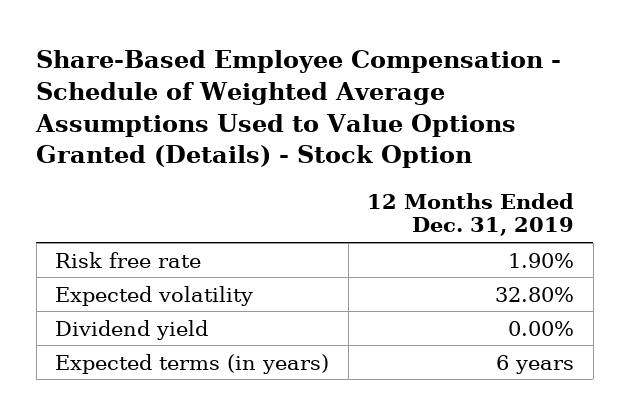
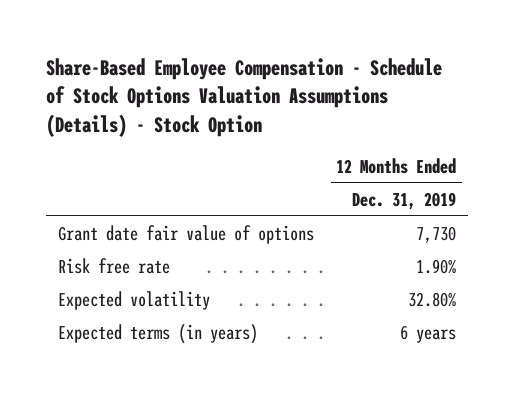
[35,49,562,169] Share-Based Employee Compensation - Schedule of Weighted Average Assumptions Used to Value Options Granted (Details) - Stock Option -> [46,57,443,137] Share-Based Employee Compensation - Schedule of Stock Options Valuation Assumptions (Details) - Stock Option
none -> [57,224,314,244] Grant date fair value of options
[55,319,209,340] Dividend yield -> none

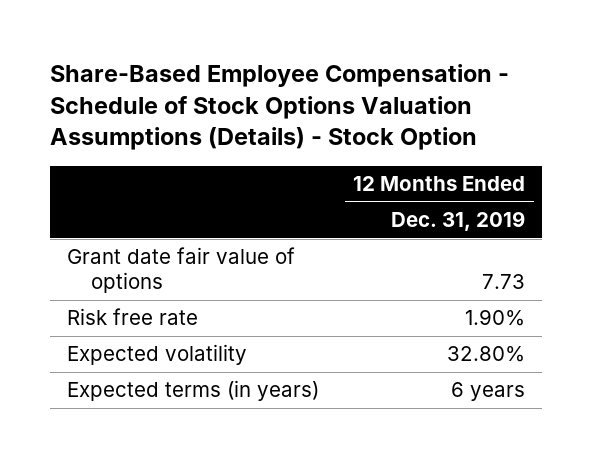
[416,225,457,243] 7,730 -> [482,274,526,290] 7.73

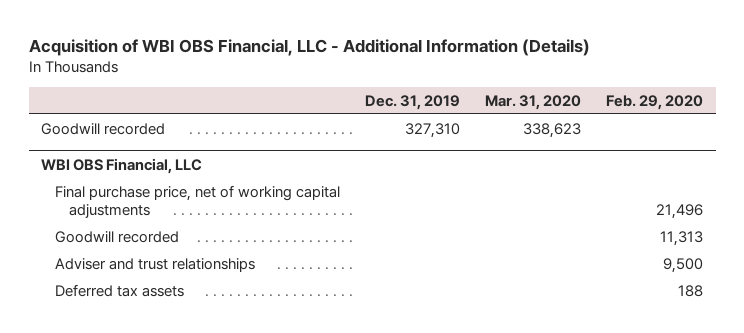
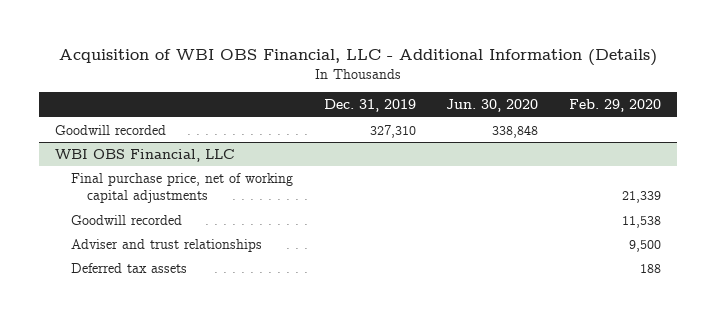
[485,94,582,110] Mar. 31, 2020 -> none
none -> [446,99,539,113] Jun. 30, 2020
[656,203,704,219] 21,496 -> [622,191,662,204] 21,339
[660,230,704,246] 11,313 -> [622,215,662,228] 11,538

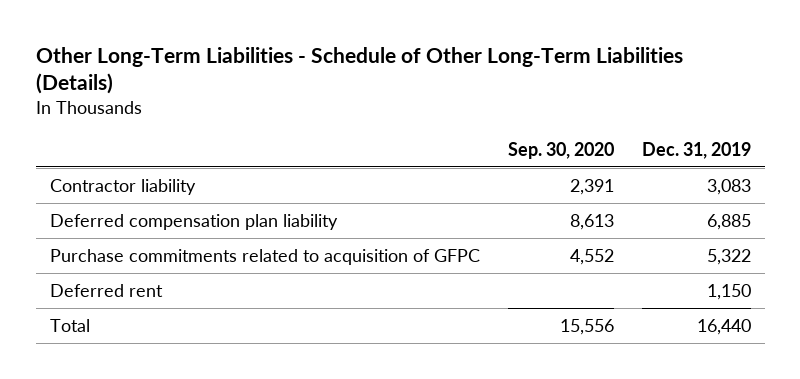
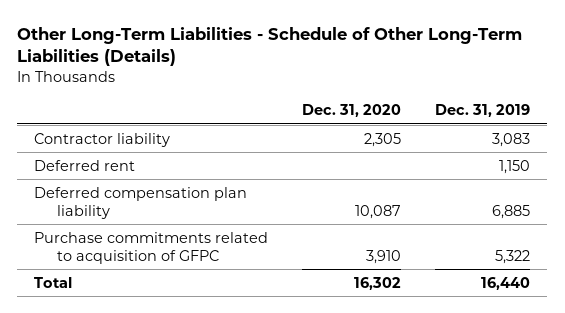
[507,141,614,159] Sep. 30, 2020 -> none
none -> [302,104,402,118] Dec. 31, 2020
[49,283,163,297] Deferred rent -> [34,159,136,171] Deferred rent

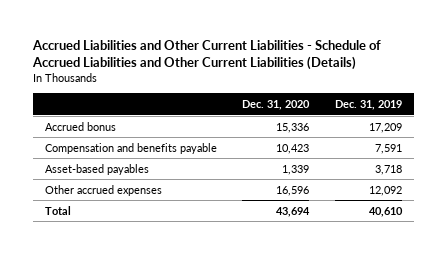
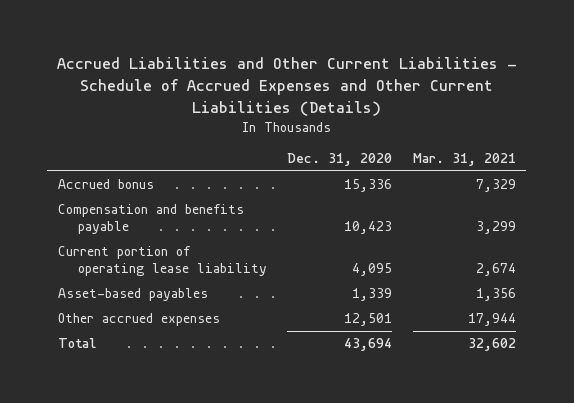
[31,39,381,71] Accrued Liabilities and Other Current Liabilities - Schedule of Accrued Liabilities and Other Current Liabilities (Details) -> [56,57,517,116] Accrued Liabilities and Other Current Liabilities - Schedule of Accrued Expenses and Other Current Liabilities (Details)
[334,100,402,111] Dec. 31, 2019 -> none
none -> [412,153,516,167] Mar. 31, 2021
none -> [57,246,267,277] Current portion of operating lease liability
[276,185,310,196] 16,596 -> [344,313,393,327] 12,501

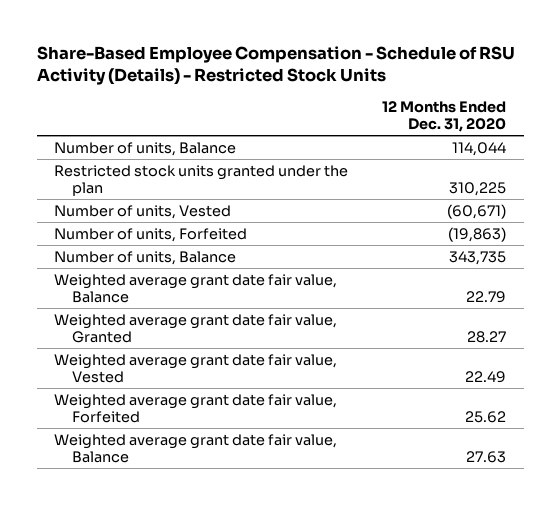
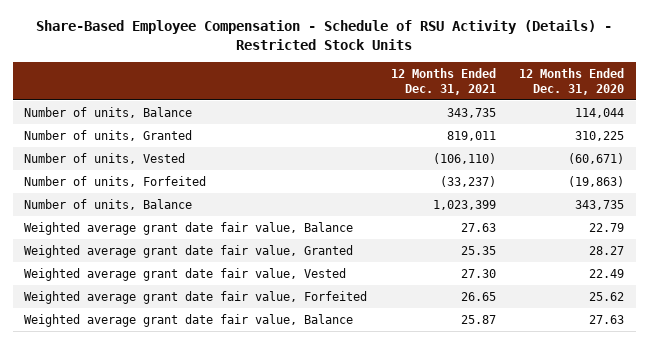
none -> [390,68,496,95] 12 Months Ended Dec. 31, 2021
[54,164,349,196] Restricted stock units granted under the plan -> [24,129,193,141] Number of units, Granted

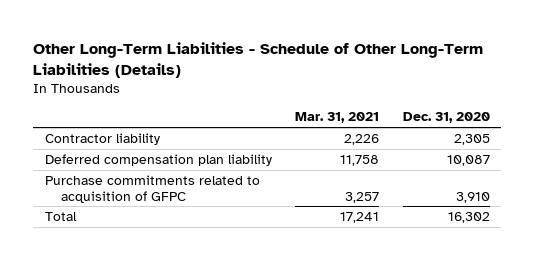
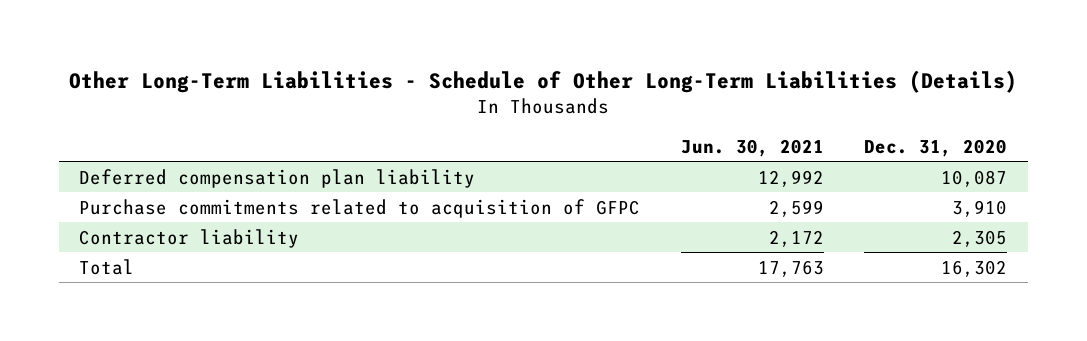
[295,112,380,124] Mar. 31, 2021 -> none
none -> [680,138,824,157] Jun. 30, 2021
[44,132,160,145] Contractor liability -> [79,228,300,248] Contractor liability

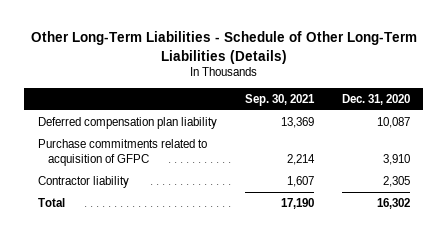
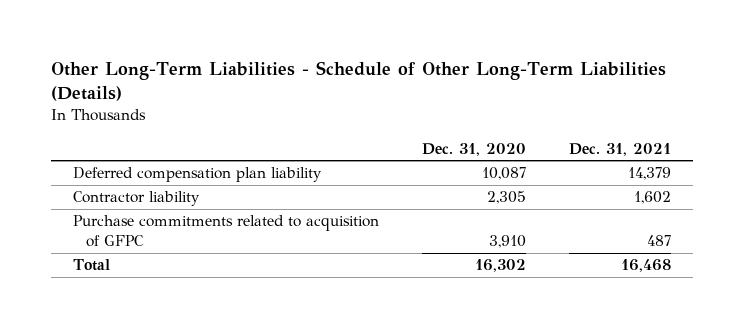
[244,93,315,106] Sep. 30, 2021 -> none
none -> [569,142,672,156] Dec. 31, 2021
[38,138,208,166] Purchase commitments related to acquisition of GFPC -> [72,215,379,247] Purchase commitments related to acquisition of GFPC

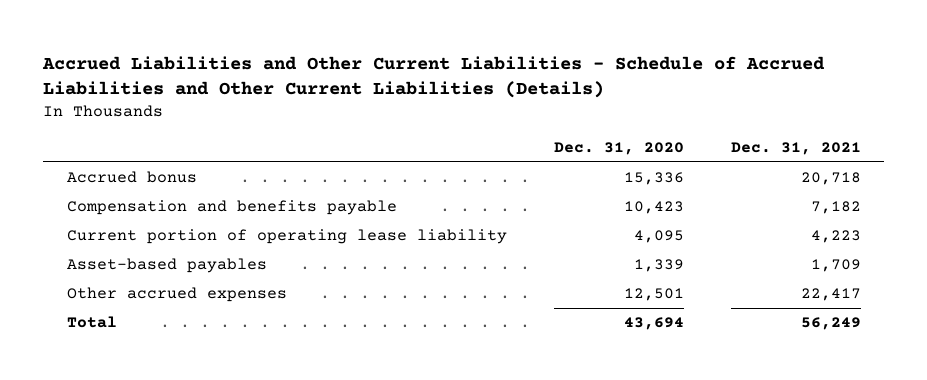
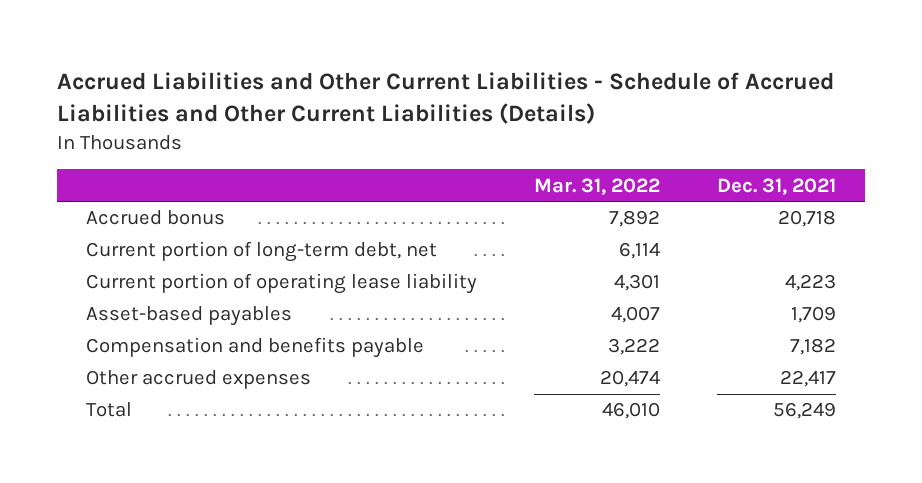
[553,141,684,155] Dec. 31, 2020 -> none
none -> [533,177,660,195] Mar. 31, 2022
none -> [85,241,437,263] Current portion of long-term debt, net
[66,200,397,216] Compensation and benefits payable -> [85,337,424,359] Compensation and benefits payable

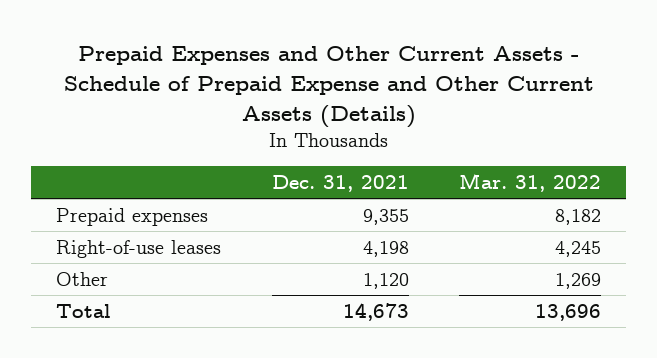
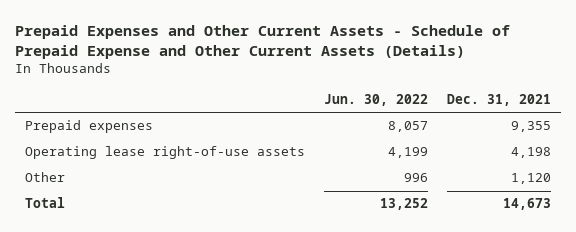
[459,172,602,192] Mar. 31, 2022 -> none
none -> [324,93,429,106] Jun. 30, 2022
[56,239,222,258] Right-of-use leases -> [24,146,305,160] Operating lease right-of-use assets

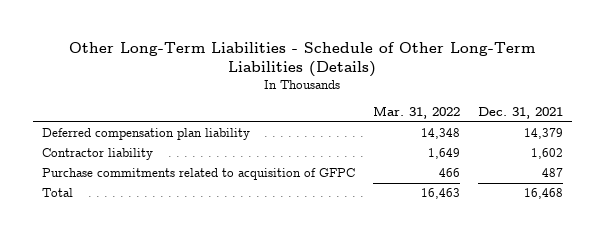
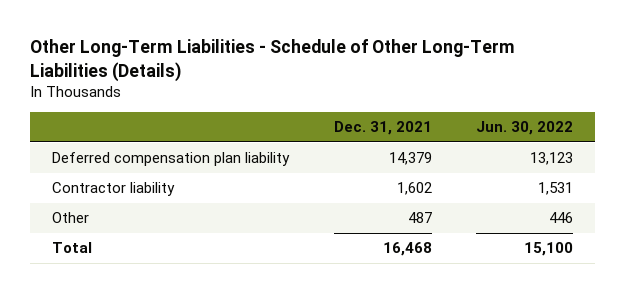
[372,106,460,120] Mar. 31, 2022 -> none
none -> [476,121,574,136] Jun. 30, 2022
[41,168,355,181] Purchase commitments related to acquisition of GFPC -> [52,212,90,224] Other

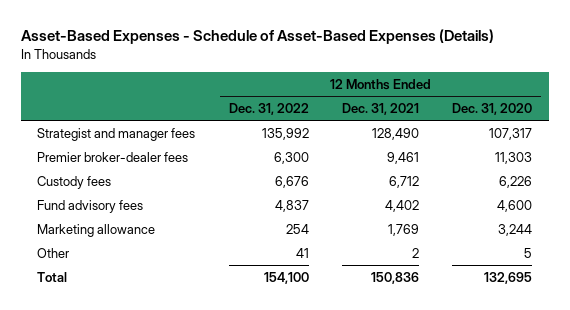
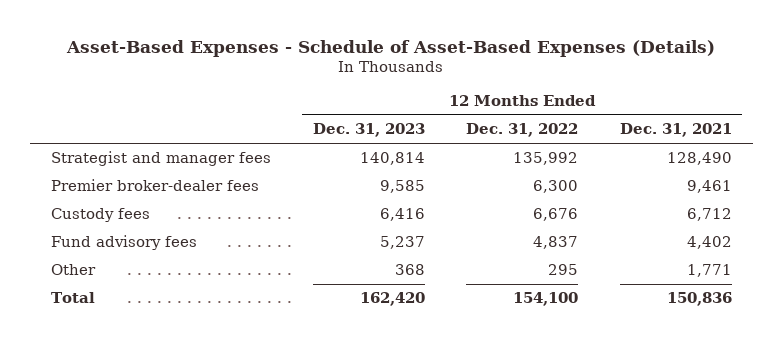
[452,103,533,116] Dec. 31, 2020 -> none
none -> [312,123,425,138] Dec. 31, 2023
[37,223,156,237] Marketing allowance -> none
[295,247,309,258] 41 -> [548,264,579,276] 295
[412,247,420,258] 2 -> [686,264,732,278] 1,771

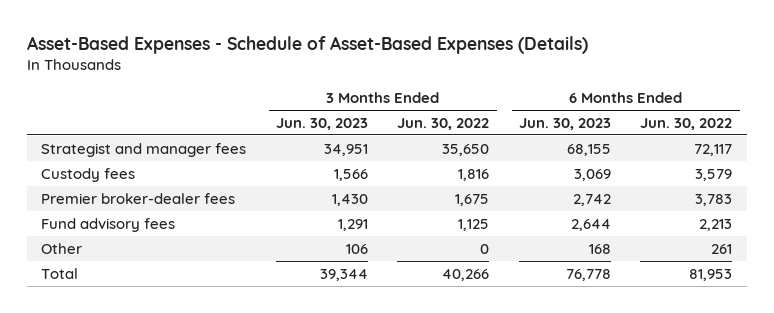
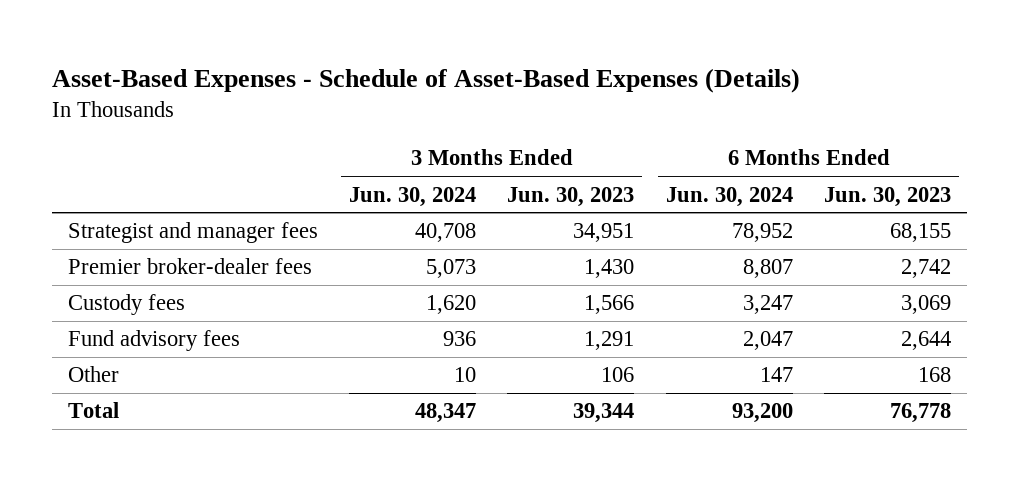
[397,117,490,130] Jun. 30, 2022 -> none
[640,117,733,130] Jun. 30, 2022 -> none
none -> [348,186,476,207] Jun. 30, 2024
none -> [665,186,793,207] Jun. 30, 2024
[41,167,136,182] Custody fees -> [67,294,185,316] Custody fees

